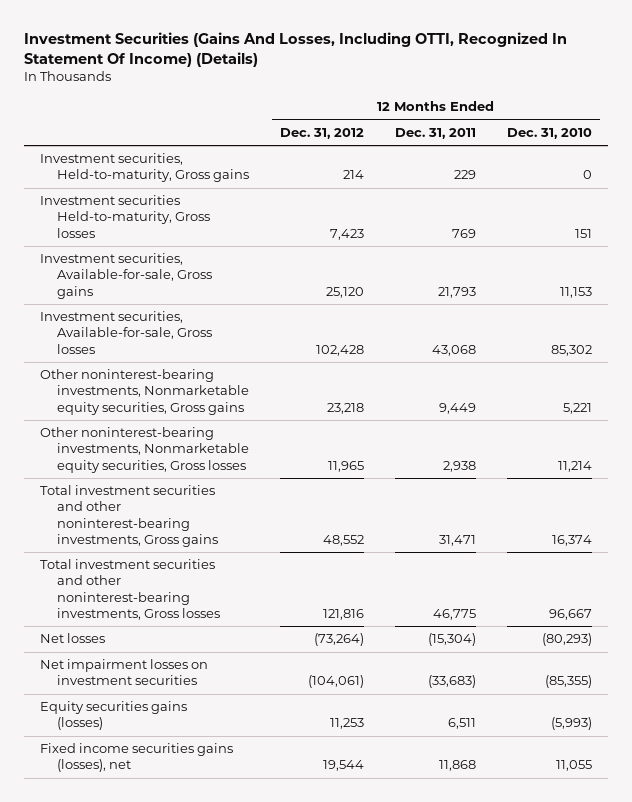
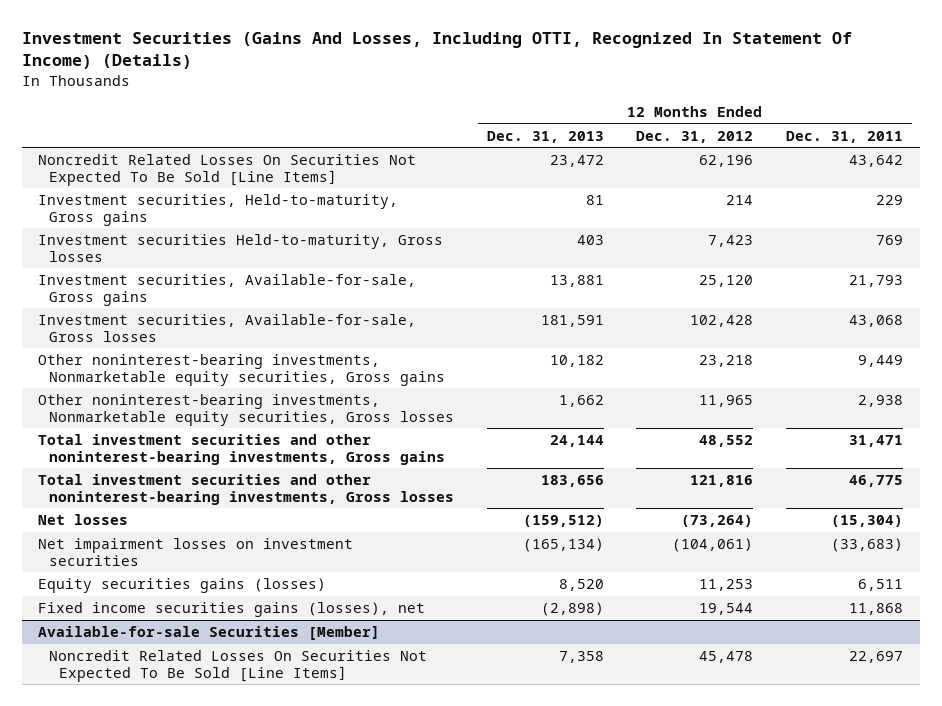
[507,127,593,139] Dec. 31, 2010 -> none
none -> [486,130,604,143] Dec. 31, 2013
none -> [38,153,417,186] Noncredit Related Losses On Securities Not Expected To Be Sold [Line Items]
none -> [38,625,381,640] Available-for-sale Securities [Member]
none -> [48,649,427,682] Noncredit Related Losses On Securities Not Expected To Be Sold [Line Items]

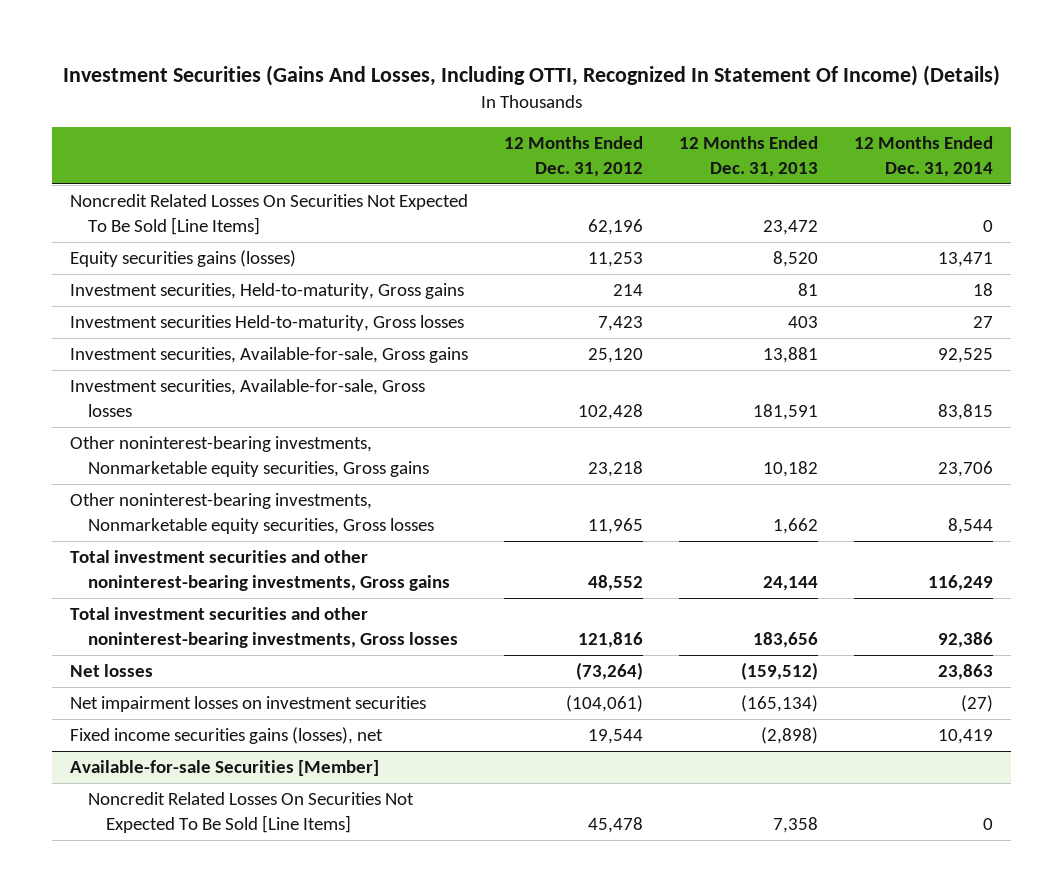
[786,130,904,143] Dec. 31, 2011 -> none
none -> [854,136,994,177] 12 Months Ended Dec. 31, 2014
[38,577,327,593] Equity securities gains (losses) -> [70,250,297,268] Equity securities gains (losses)

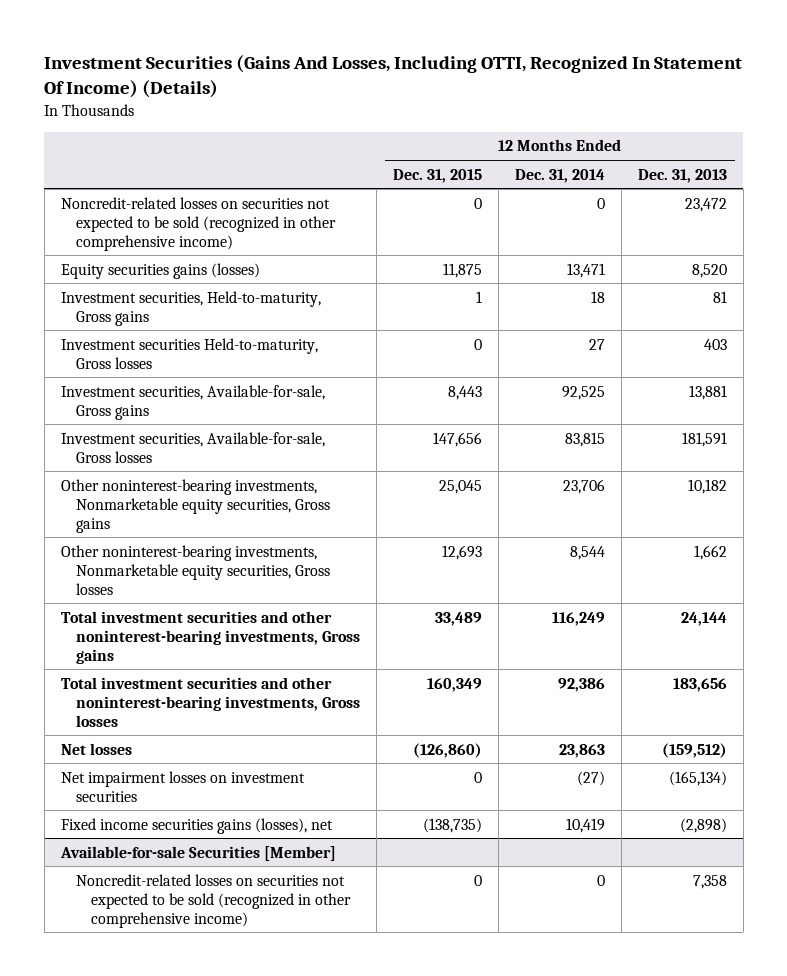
[504,136,644,177] 12 Months Ended Dec. 31, 2012 -> none
none -> [392,168,482,183] Dec. 31, 2015
[70,194,469,235] Noncredit Related Losses On Securities Not Expected To Be Sold [Line Items] -> [60,196,336,251] Noncredit-related losses on securities not expected to be sold (recognized in other comprehensive income)
[88,792,415,833] Noncredit Related Losses On Securities Not Expected To Be Sold [Line Items] -> [75,873,352,928] Noncredit-related losses on securities not expected to be sold (recognized in other comprehensive income)

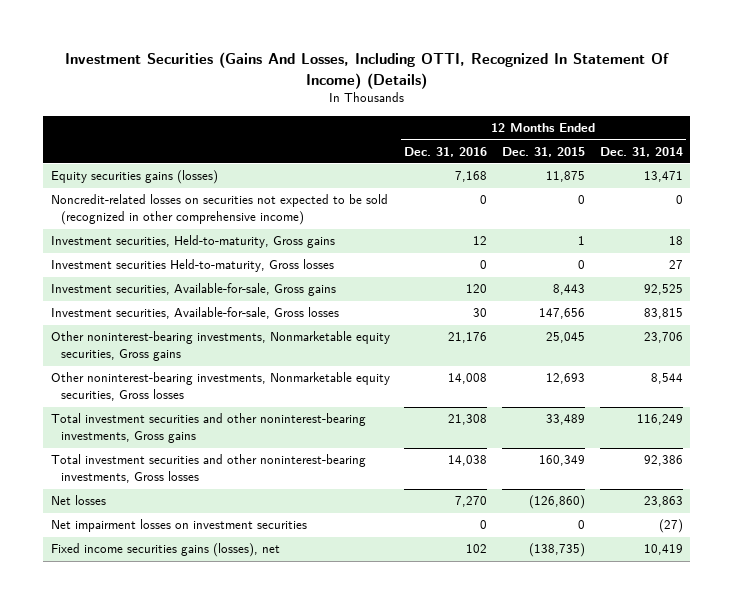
[637,168,727,183] Dec. 31, 2013 -> none
none -> [404,146,488,157] Dec. 31, 2016
[60,196,336,251] Noncredit-related losses on securities not expected to be sold (recognized in other comprehensive income) -> [50,194,388,226] Noncredit-related losses on securities not expected to be sold (recognized in other comprehensive income)
[59,845,336,861] Available-for-sale Securities [Member] -> none
[75,873,352,928] Noncredit-related losses on securities not expected to be sold (recognized in other comprehensive income) -> none

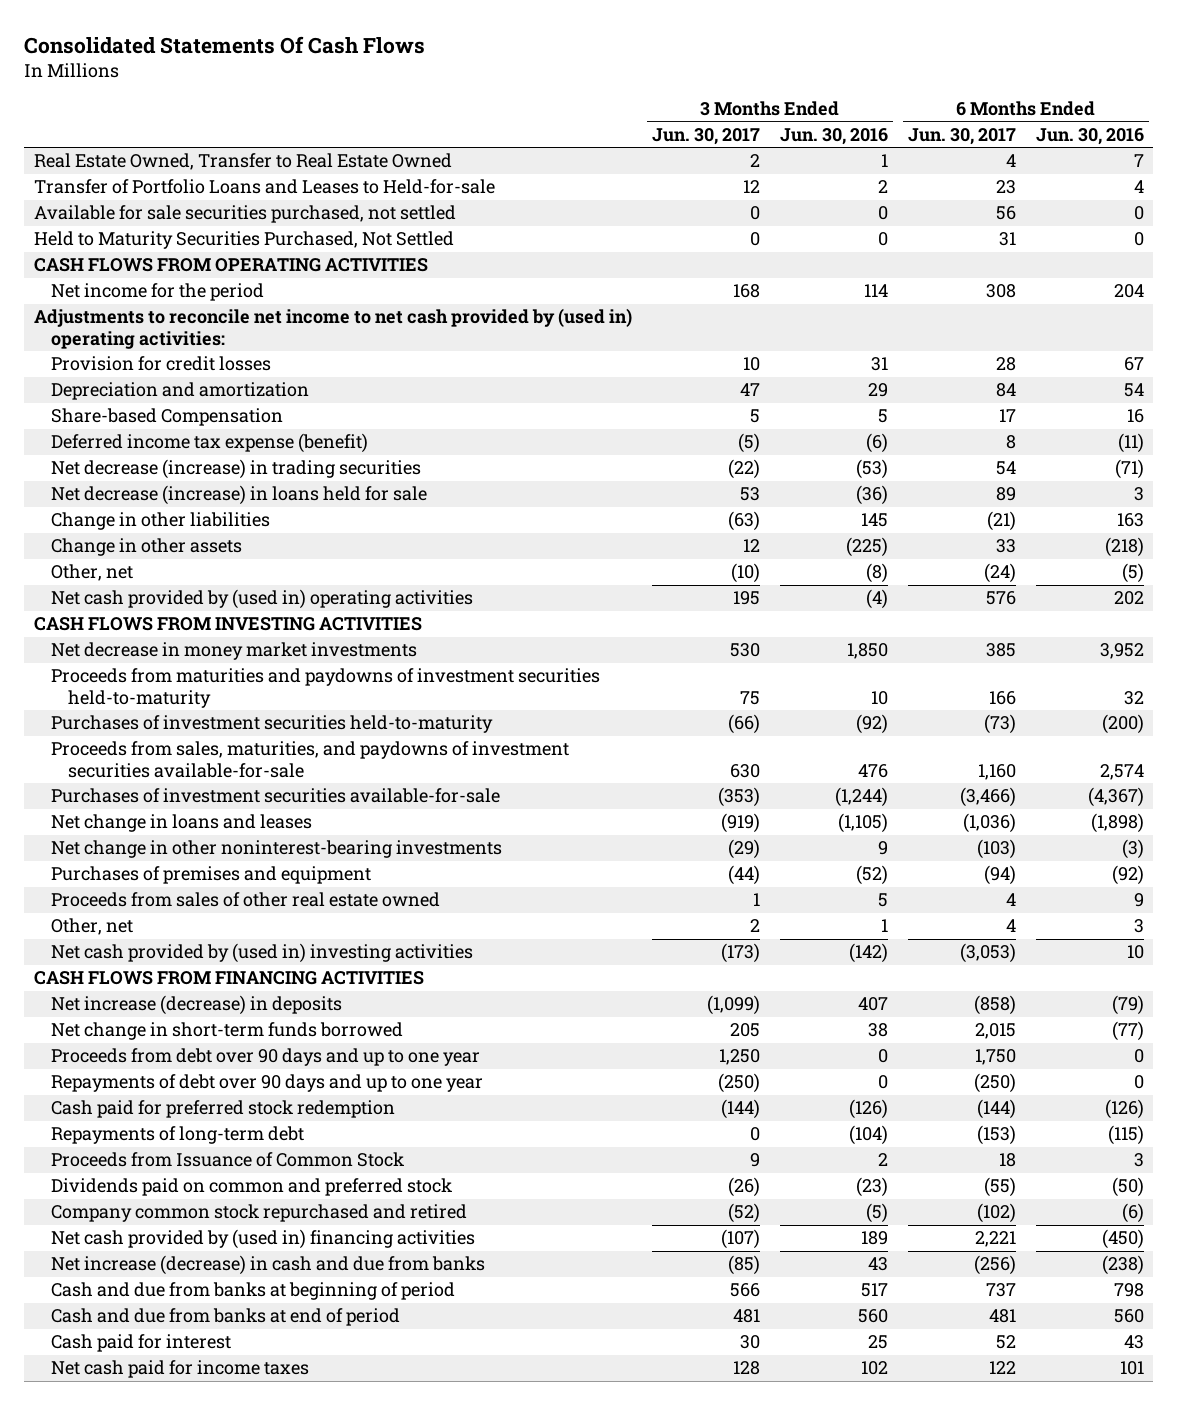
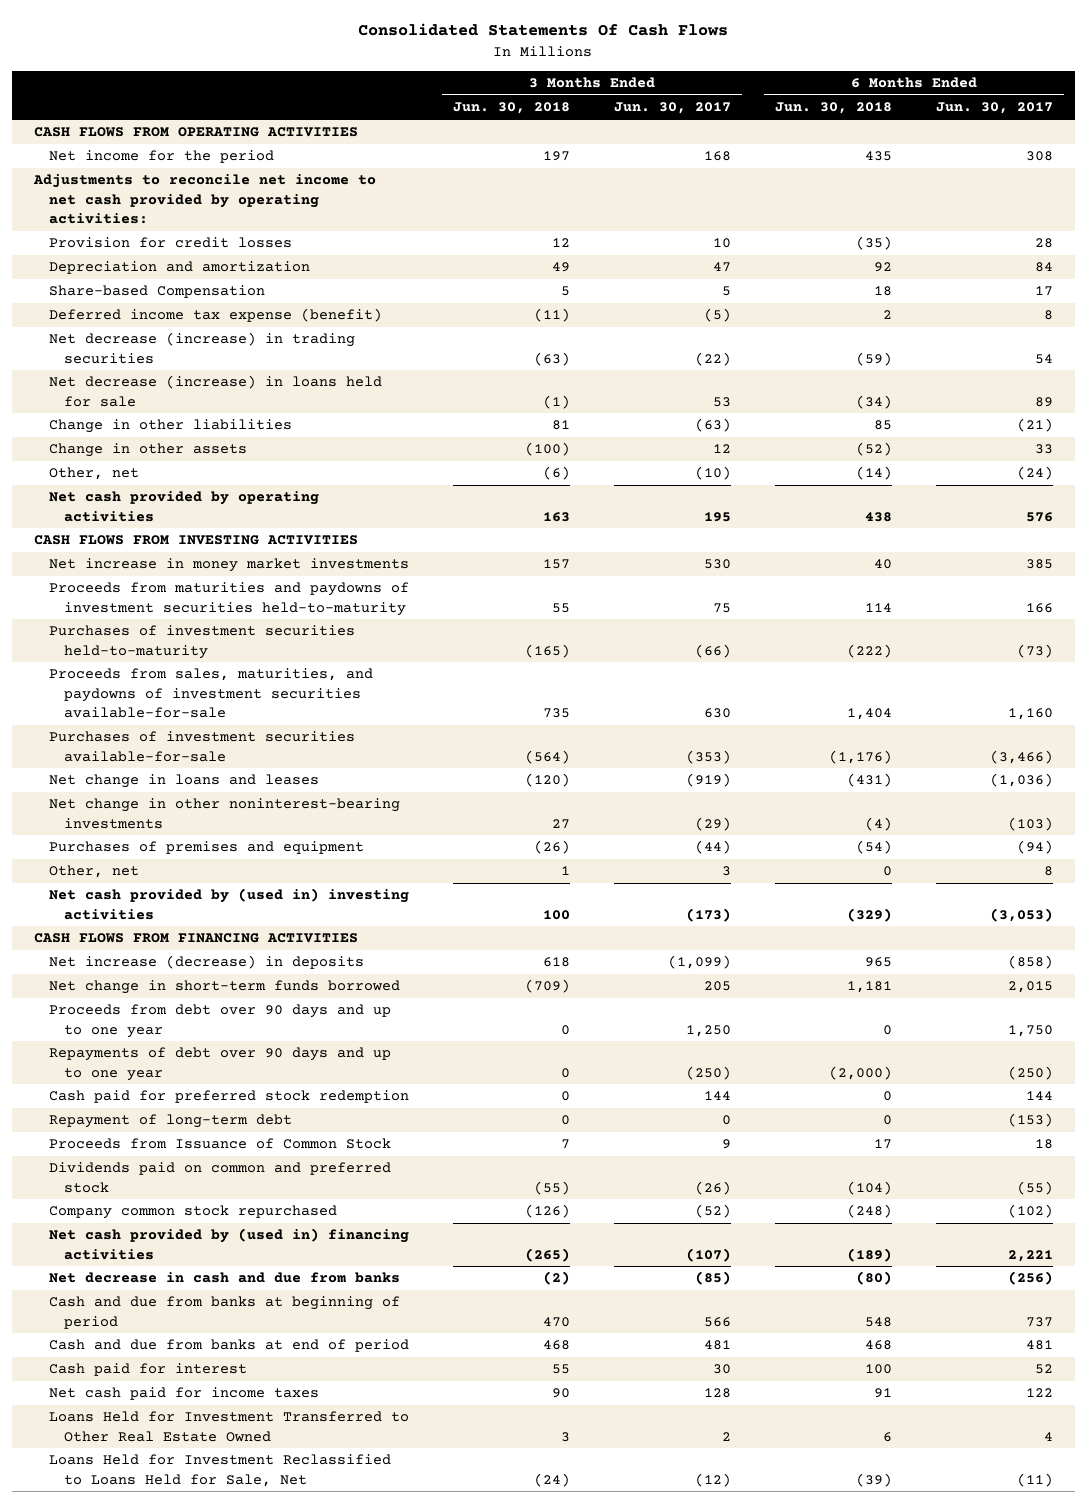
[779,127,888,145] Jun. 30, 2016 -> none
[1035,127,1144,145] Jun. 30, 2016 -> none
none -> [452,102,570,115] Jun. 30, 2018
none -> [774,102,892,115] Jun. 30, 2018
[34,153,453,171] Real Estate Owned, Transfer to Real Estate Owned -> none
[34,179,496,195] Transfer of Portfolio Loans and Leases to Held-for-sale -> none
[34,205,457,224] Available for sale securities purchased, not settled -> none
[34,231,455,250] Held to Maturity Securities Purchased, Not Settled -> none
[34,308,633,350] Adjustments to reconcile net income to net cash provided by (used in) operating activities: -> [33,174,377,224] Adjustments to reconcile net income to net cash provided by operating activities:
[51,589,474,610] Net cash provided by (used in) operating activities -> [49,491,320,522] Net cash provided by operating activities
[51,642,418,661] Net decrease in money market investments -> [49,558,410,573] Net increase in money market investments
[51,892,441,908] Proceeds from sales of other real estate owned -> none
[750,919,761,933] 2 -> [721,866,731,877] 3
[1005,919,1016,933] 4 -> [1043,866,1053,877] 8
[721,1099,761,1120] (144) -> [703,1091,731,1101] 144
[976,1099,1016,1120] (144) -> [1025,1091,1053,1101] 144
[51,1126,305,1145] Repayments of long-term debt -> [49,1114,293,1129] Repayment of long-term debt
[51,1204,468,1223] Company common stock repurchased and retired -> [49,1205,338,1220] Company common stock repurchased
[51,1255,486,1276] Net increase (decrease) in cash and due from banks -> [49,1272,401,1284] Net decrease in cash and due from banks
none -> [49,1411,410,1442] Loans Held for Investment Transferred to Other Real Estate Owned
none -> [49,1454,392,1487] Loans Held for Investment Reclassified to Loans Held for Sale, Net

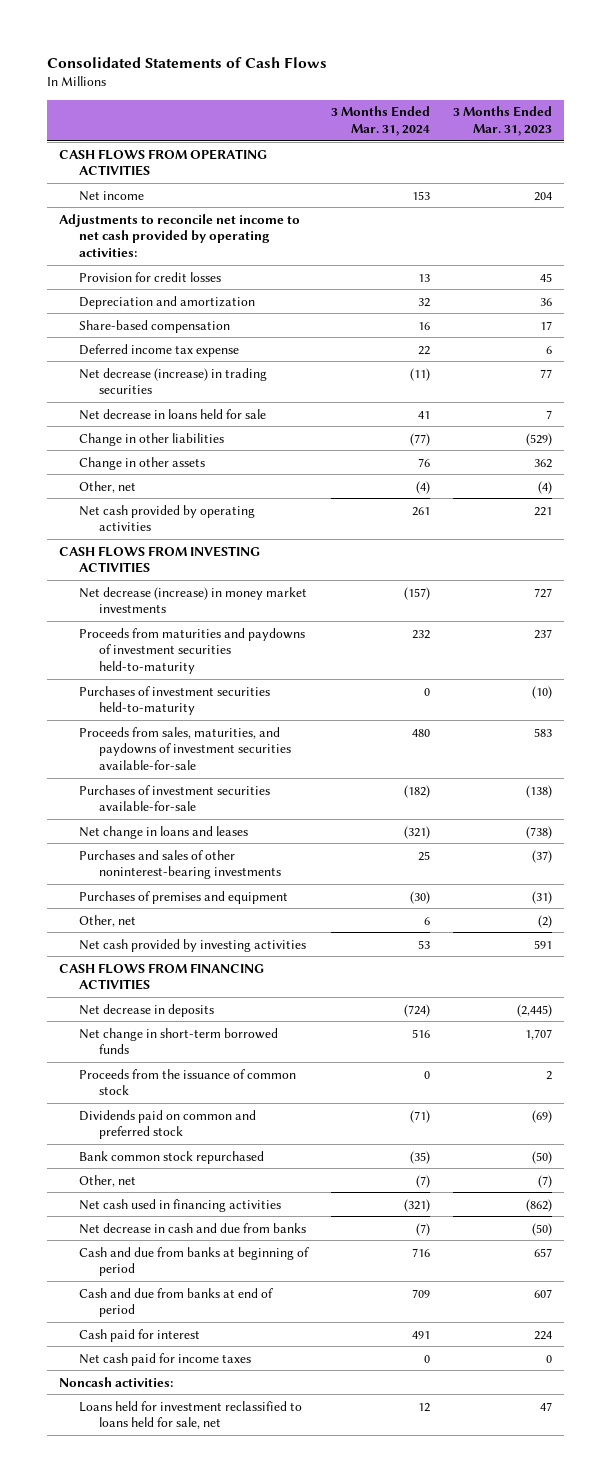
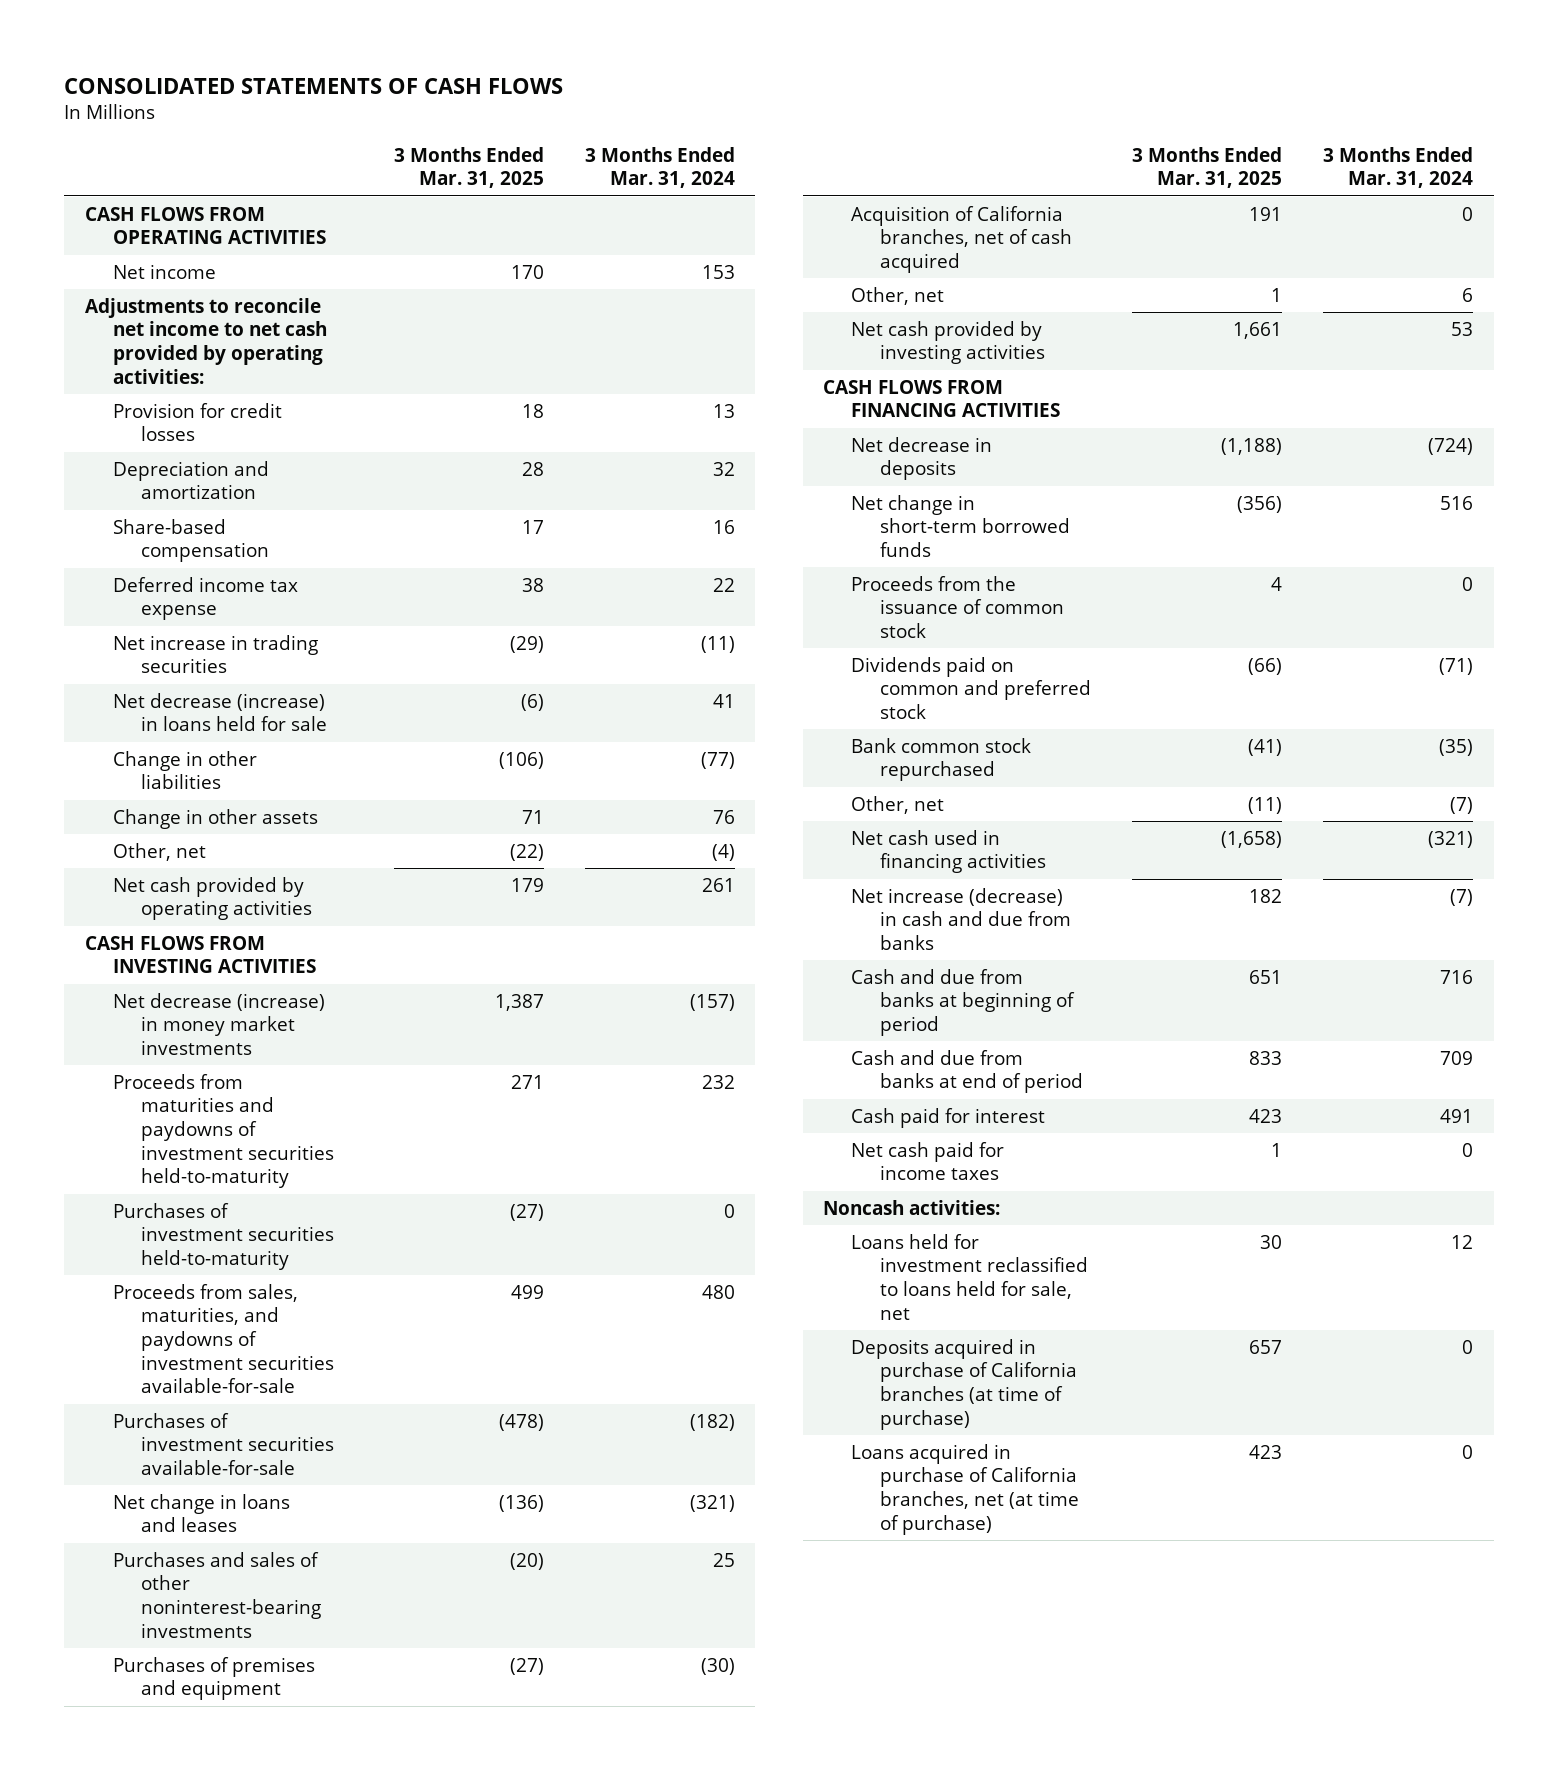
[46,56,327,68] Consolidated Statements of Cash Flows -> [64,77,564,94] CONSOLIDATED STATEMENTS OF CASH FLOWS
[453,106,553,137] 3 Months Ended Mar. 31, 2023 -> none
none -> [393,146,544,189] 3 Months Ended Mar. 31, 2025
[78,367,267,395] Net decrease (increase) in trading securities -> [113,634,319,674] Net increase in trading securities
[78,408,266,420] Net decrease in loans held for sale -> [113,692,328,732] Net decrease (increase) in loans held for sale
none -> [851,205,1072,274] Acquisition of California branches, net of cash acquired
[78,1222,306,1234] Net decrease in cash and due from banks -> [851,887,1071,951] Net increase (decrease) in cash and due from banks
none -> [851,1338,1077,1430] Deposits acquired in purchase of California branches (at time of purchase)
none -> [851,1443,1079,1535] Loans acquired in purchase of California branches, net (at time of purchase)

